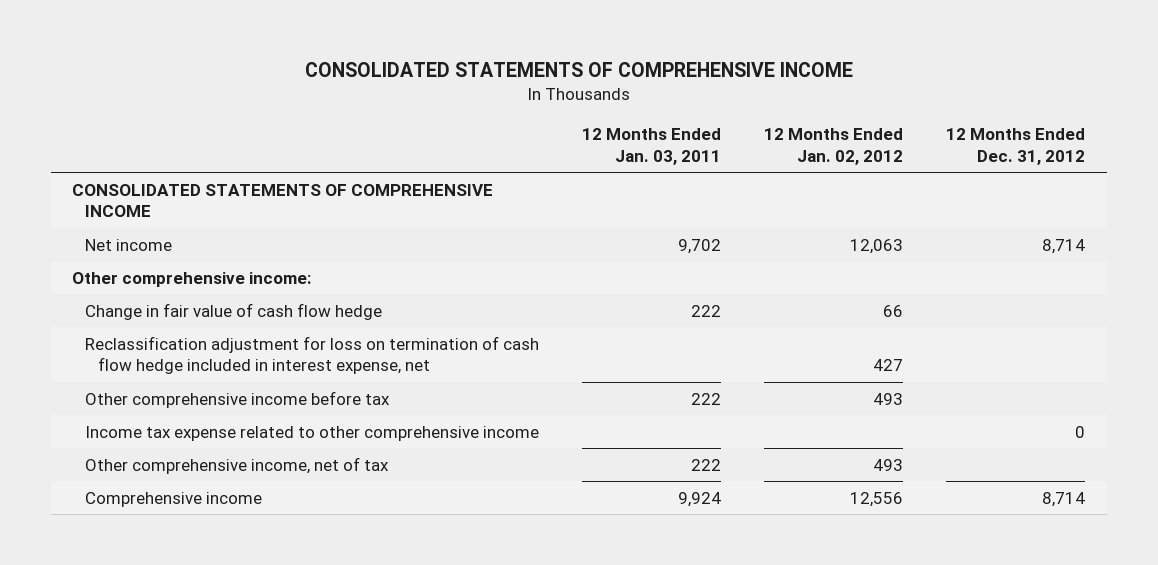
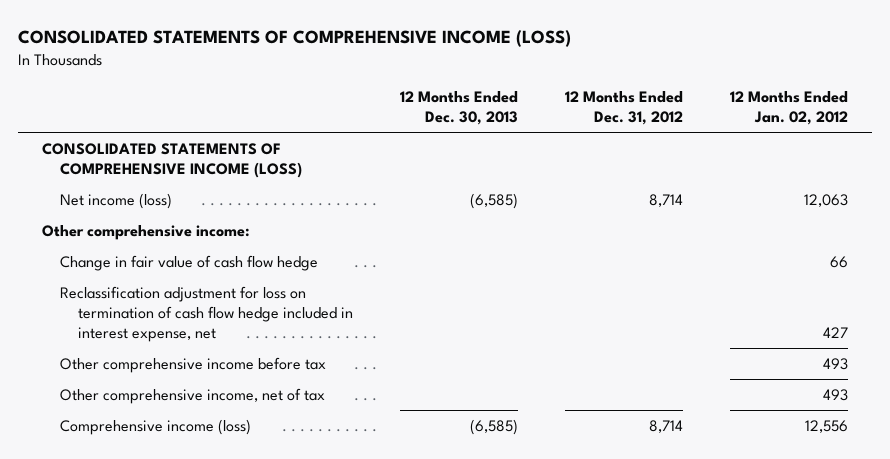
[304,62,853,78] CONSOLIDATED STATEMENTS OF COMPREHENSIVE INCOME -> [18,30,572,48] CONSOLIDATED STATEMENTS OF COMPREHENSIVE INCOME (LOSS)
[582,127,722,165] 12 Months Ended Jan. 03, 2011 -> none
none -> [400,90,519,125] 12 Months Ended Dec. 30, 2013
[72,183,494,218] CONSOLIDATED STATEMENTS OF COMPREHENSIVE INCOME -> [41,142,302,178] CONSOLIDATED STATEMENTS OF COMPREHENSIVE INCOME (LOSS)
[84,238,172,251] Net income -> [59,192,172,209] Net income (loss)
[84,425,539,441] Income tax expense related to other comprehensive income -> none
[84,491,262,507] Comprehensive income -> [59,418,251,435] Comprehensive income (loss)

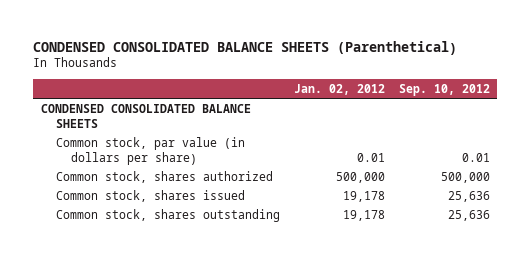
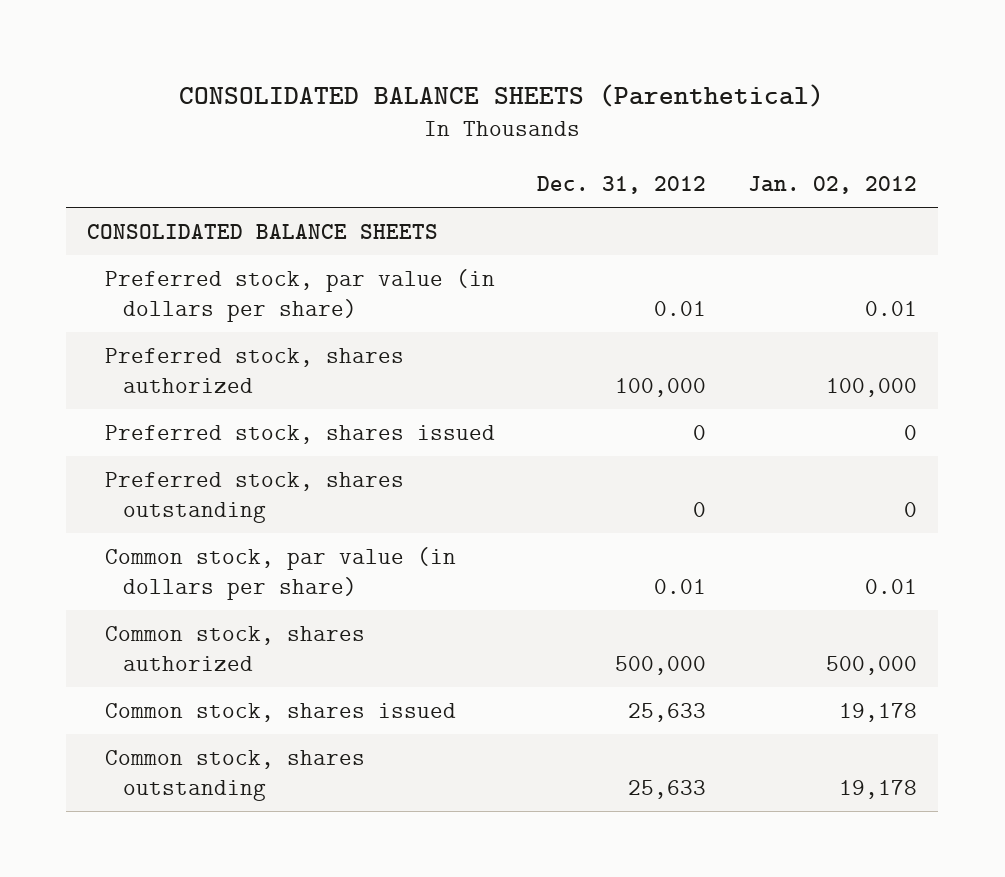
[33,40,458,55] CONDENSED CONSOLIDATED BALANCE SHEETS (Parenthetical) -> [179,83,825,107] CONSOLIDATED BALANCE SHEETS (Parenthetical)
[399,83,491,96] Sep. 10, 2012 -> none
none -> [537,175,707,194] Dec. 31, 2012
[40,103,251,128] CONDENSED CONSOLIDATED BALANCE SHEETS -> [87,224,439,240] CONSOLIDATED BALANCE SHEETS
none -> [105,269,496,322] Preferred stock, par value (in dollars per share)
none -> [105,348,405,393] Preferred stock, shares authorized
none -> [105,425,496,445] Preferred stock, shares issued
none -> [105,472,405,523] Preferred stock, shares outstanding

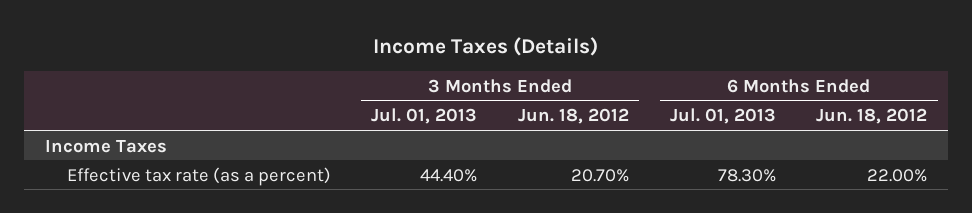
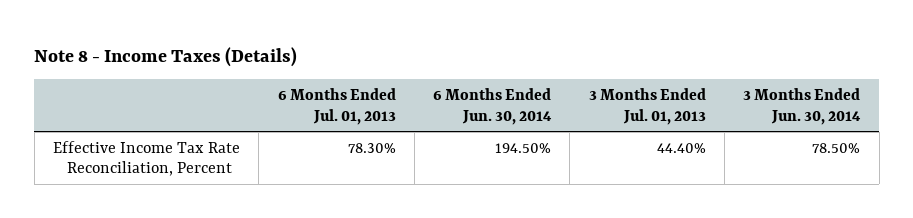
[372,36,598,56] Income Taxes (Details) -> [34,46,298,67] Note 8 - Income Taxes (Details)
[518,108,630,125] Jun. 18, 2012 -> none
[816,108,928,125] Jun. 18, 2012 -> none
none -> [433,88,553,125] 6 Months Ended Jun. 30, 2014
none -> [743,88,862,125] 3 Months Ended Jun. 30, 2014
[44,139,167,153] Income Taxes -> none
[66,166,331,186] Effective tax rate (as a percent) -> [52,140,240,177] Effective Income Tax Rate Reconciliation, Percent

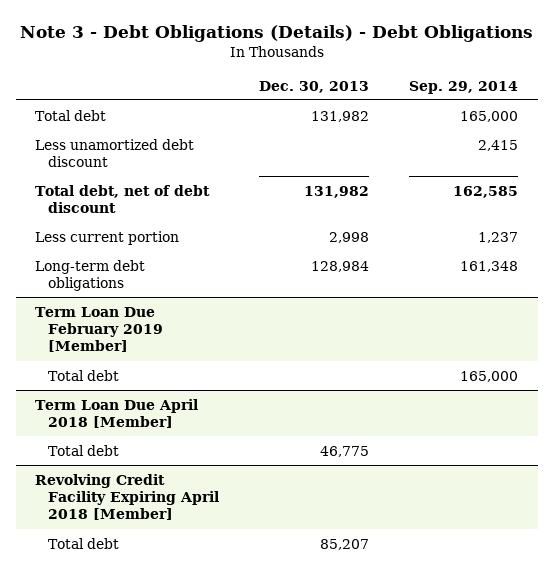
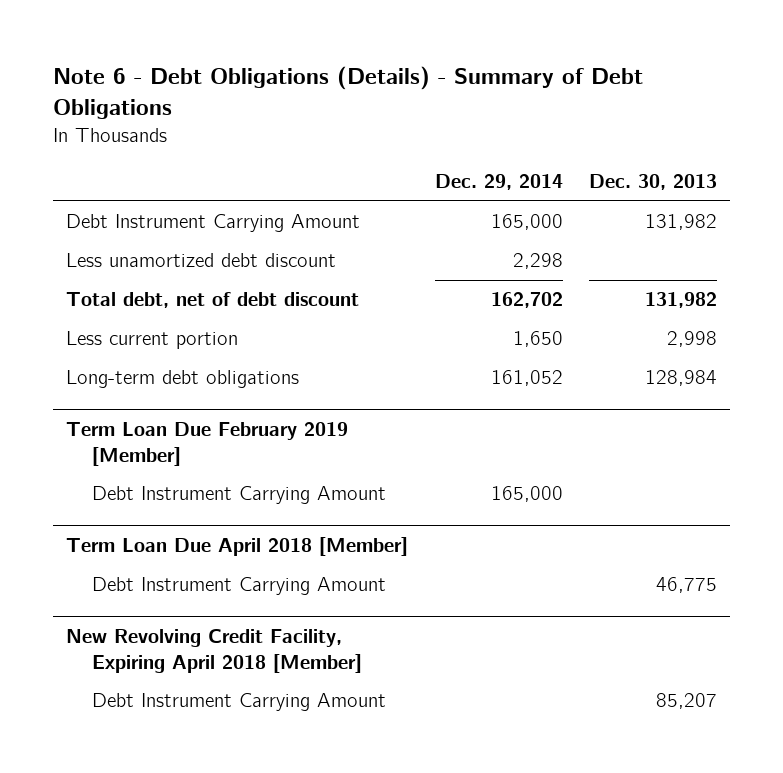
[19,24,533,42] Note 3 - Debt Obligations (Details) - Debt Obligations -> [53,66,644,119] Note 6 - Debt Obligations (Details) - Summary of Debt Obligations
[408,80,518,94] Sep. 29, 2014 -> none
none -> [434,173,563,190] Dec. 29, 2014
[35,109,107,121] Total debt -> [66,214,361,233] Debt Instrument Carrying Amount
[47,369,119,381] Total debt -> [91,486,386,505] Debt Instrument Carrying Amount
[47,444,119,456] Total debt -> [91,577,386,596] Debt Instrument Carrying Amount
[35,473,219,521] Revolving Credit Facility Expiring April 2018 [Member] -> [66,629,362,673] New Revolving Credit Facility, Expiring April 2018 [Member]
[47,537,119,549] Total debt -> [91,693,386,712] Debt Instrument Carrying Amount

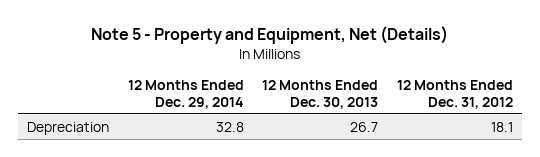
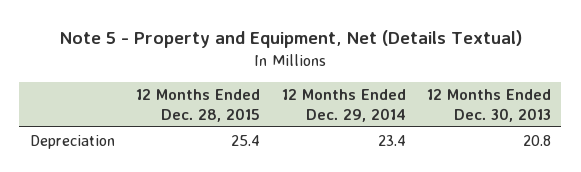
[91,25,449,44] Note 5 - Property and Equipment, Net (Details) -> [59,30,523,49] Note 5 - Property and Equipment, Net (Details Textual)
[396,79,513,109] 12 Months Ended Dec. 31, 2012 -> none
none -> [136,89,261,122] 12 Months Ended Dec. 28, 2015
[215,121,244,132] 32.8 -> [377,135,406,147] 23.4
[350,121,379,132] 26.7 -> [522,135,551,147] 20.8

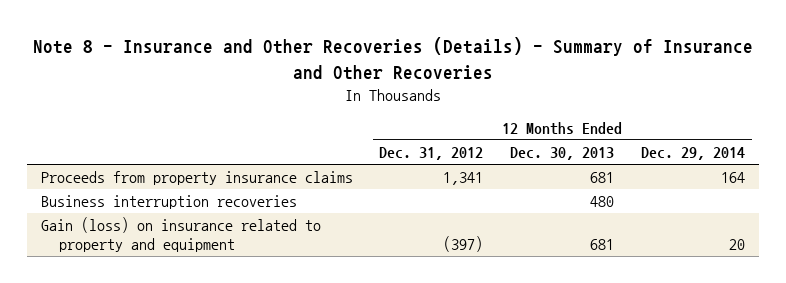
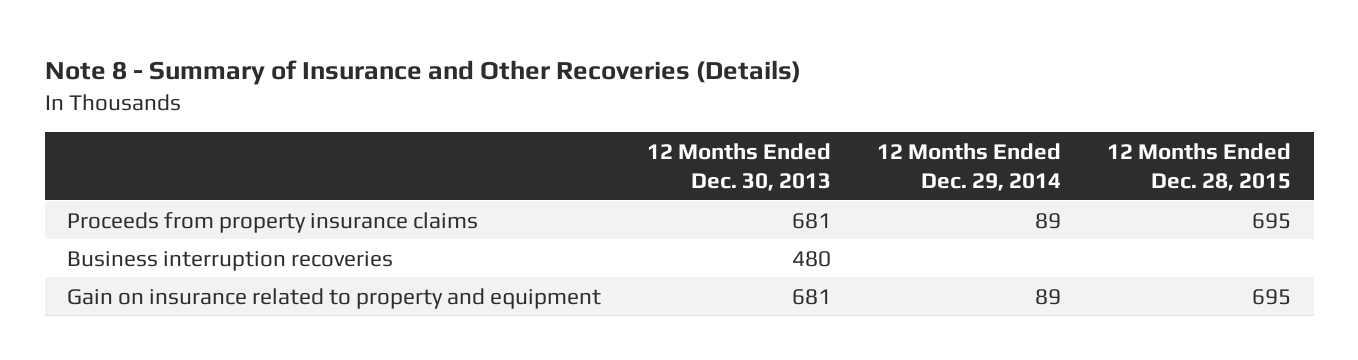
[32,37,753,80] Note 8 - Insurance and Other Recoveries (Details) - Summary of Insurance and Other Recoveries -> [44,60,801,86] Note 8 - Summary of Insurance and Other Recoveries (Details)
[379,147,484,161] Dec. 31, 2012 -> none
none -> [1106,142,1291,191] 12 Months Ended Dec. 28, 2015
[721,172,746,184] 164 -> [1035,212,1062,229] 89
[40,217,321,253] Gain (loss) on insurance related to property and equipment -> [67,287,602,309] Gain on insurance related to property and equipment
[729,239,746,251] 20 -> [1035,288,1062,305] 89

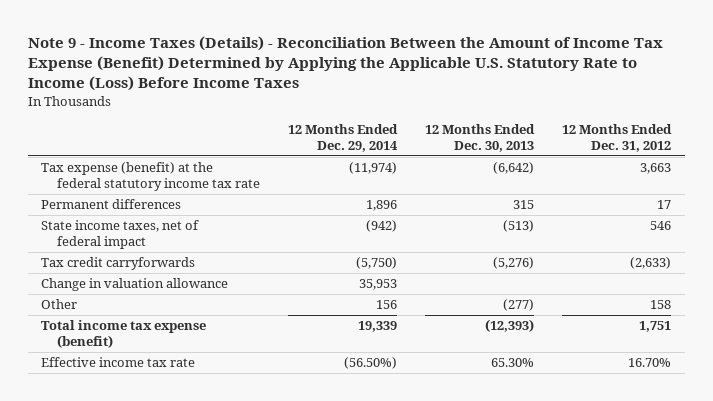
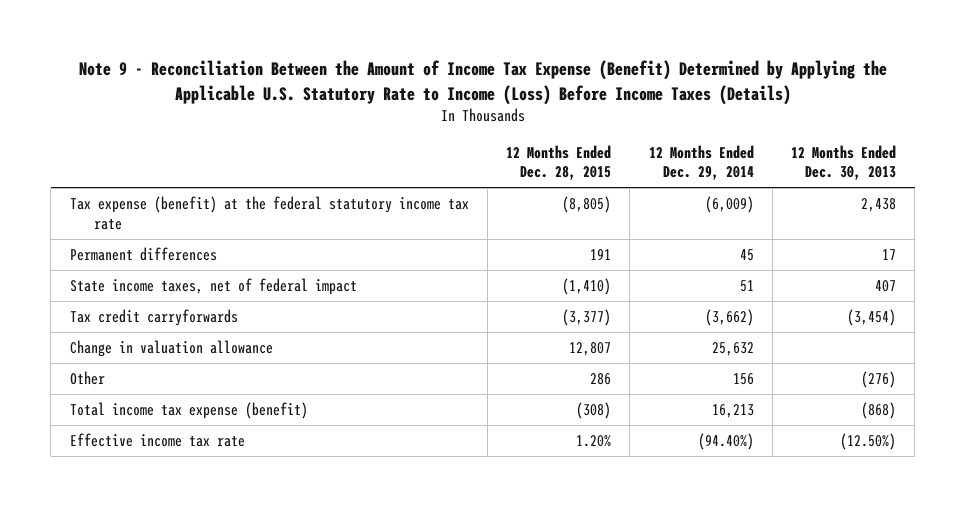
[27,35,663,92] Note 9 - Income Taxes (Details) - Reconciliation Between the Amount of Income Tax Expense (Benefit) Determined by Applying the Applicable U.S. Statutory Rate to Income (Loss) Before Income Taxes -> [78,60,887,105] Note 9 - Reconciliation Between the Amount of Income Tax Expense (Benefit) Determined by Applying the Applicable U.S. Statutory Rate to Income (Loss) Before Income Taxes (Details)
[562,124,673,152] 12 Months Ended Dec. 31, 2012 -> none
none -> [506,144,612,181] 12 Months Ended Dec. 28, 2015
[349,162,398,175] (11,974) -> [704,196,754,214] (6,009)
[493,162,535,175] (6,642) -> [861,198,897,213] 2,438
[366,200,398,212] 1,896 -> [739,249,754,262] 45
[513,200,535,210] 315 -> [882,249,897,261] 17
[366,220,398,233] (942) -> [739,280,754,293] 51
[503,220,535,233] (513) -> [875,280,897,293] 407
[356,257,398,270] (5,750) -> [704,309,754,327] (3,662)
[493,257,535,270] (5,276) -> [847,309,897,327] (3,454)
[359,279,398,291] 35,953 -> [711,342,754,357] 25,632
[503,299,535,312] (277) -> [861,371,897,389] (276)
[358,321,398,333] 19,339 -> [711,404,754,419] 16,213
[485,319,535,333] (12,393) -> [861,402,897,420] (868)
[344,357,398,370] (56.50%) -> [697,433,754,451] (94.40%)
[491,358,535,368] 65.30% -> [840,433,897,451] (12.50%)

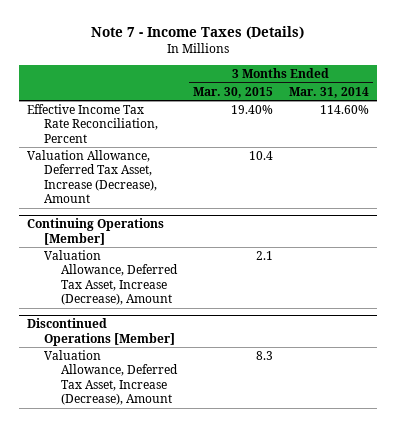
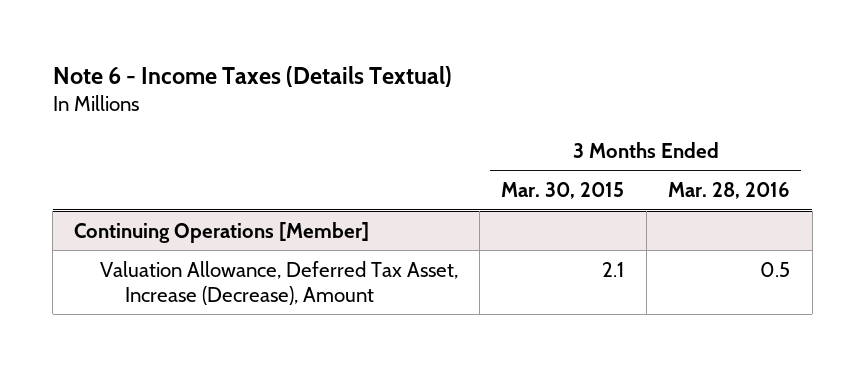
[90,25,304,39] Note 7 - Income Taxes (Details) -> [52,66,452,88] Note 6 - Income Taxes (Details Textual)
[289,86,370,98] Mar. 31, 2014 -> none
none -> [668,182,791,200] Mar. 28, 2016
[26,104,158,143] Effective Income Tax Rate Reconciliation, Percent -> none
[26,150,157,203] Valuation Allowance, Deferred Tax Asset, Increase (Decrease), Amount -> none
[26,318,175,346] Discontinued Operations [Member] -> none
[43,350,179,405] Valuation Allowance, Deferred Tax Asset, Increase (Decrease), Amount -> none

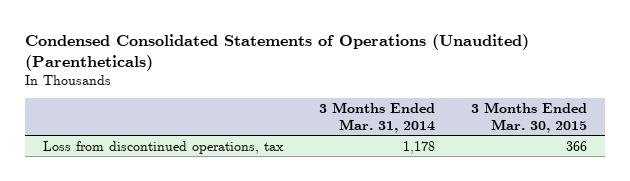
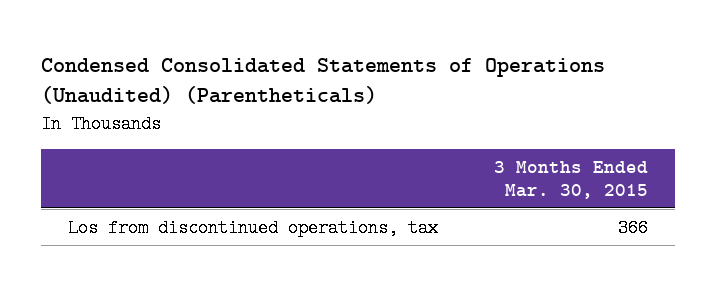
[318,101,435,133] 3 Months Ended Mar. 31, 2014 -> none
[42,140,284,154] Loss from discontinued operations, tax -> [68,218,439,237] Los from discontinued operations, tax

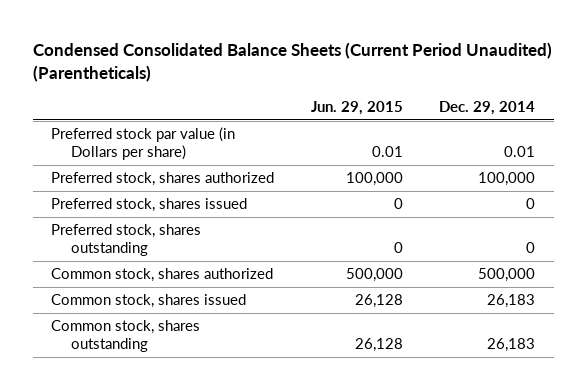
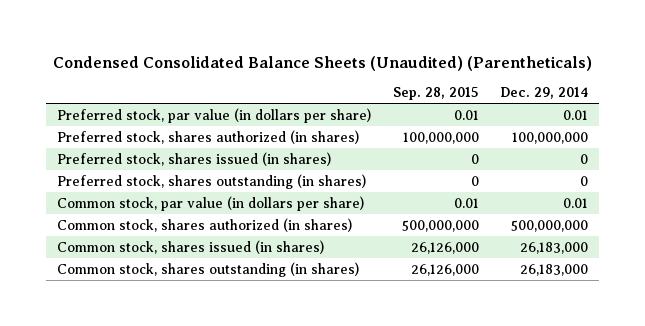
[32,41,552,82] Condensed Consolidated Balance Sheets (Current Period Unaudited) (Parentheticals) -> [52,55,592,71] Condensed Consolidated Balance Sheets (Unaudited) (Parentheticals)
[310,101,403,116] Jun. 29, 2015 -> none
none -> [392,87,479,101] Sep. 28, 2015
[51,127,236,161] Preferred stock par value (in Dollars per share) -> [56,107,371,123] Preferred stock, par value (in dollars per share)
[51,172,275,187] Preferred stock, shares authorized -> [56,129,359,144] Preferred stock, shares authorized (in shares)
[478,172,536,187] 100,000 -> [512,131,589,144] 100,000,000
[51,198,248,213] Preferred stock, shares issued -> [56,151,331,166] Preferred stock, shares issued (in shares)
[51,224,202,257] Preferred stock, shares outstanding -> [56,173,366,189] Preferred stock, shares outstanding (in shares)
none -> [56,195,364,211] Common stock, par value (in dollars per share)
[51,268,274,283] Common stock, shares authorized -> [56,217,352,232] Common stock, shares authorized (in shares)
[478,268,536,283] 500,000 -> [511,219,589,232] 500,000,000
[51,294,247,309] Common stock, shares issued -> [56,239,324,254] Common stock, shares issued (in shares)
[487,294,536,309] 26,183 -> [520,241,589,254] 26,183,000
[51,320,201,353] Common stock, shares outstanding -> [56,261,359,277] Common stock, shares outstanding (in shares)
[487,338,536,353] 26,183 -> [520,263,589,276] 26,183,000

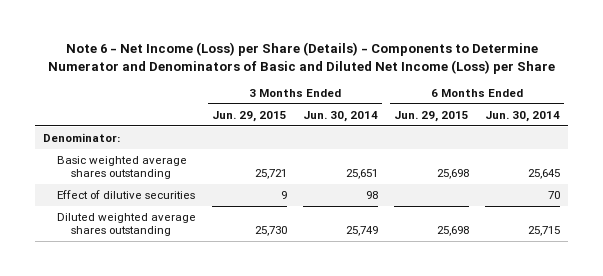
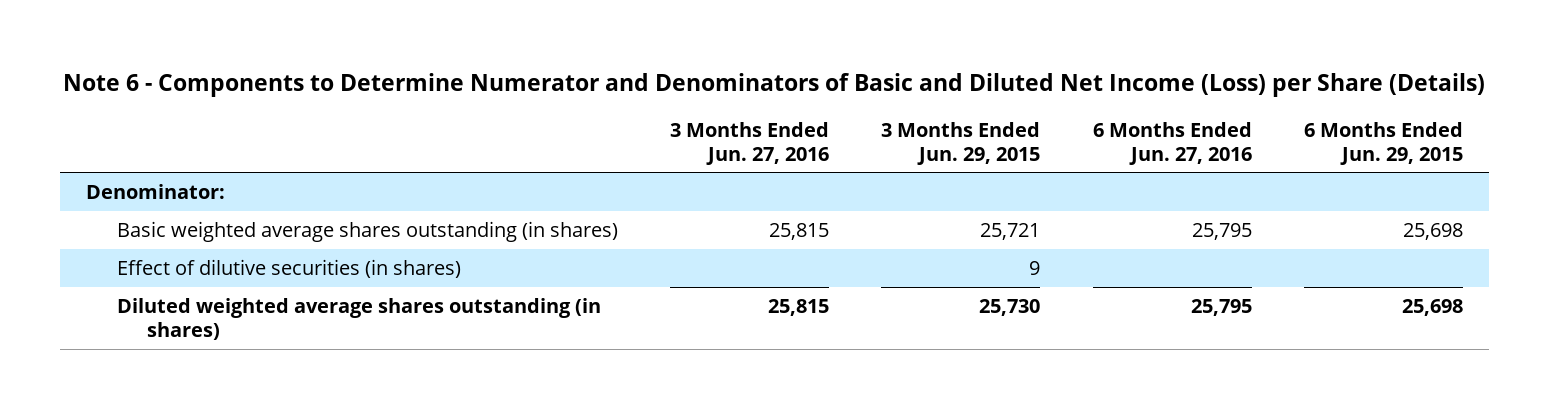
[47,42,555,74] Note 6 - Net Income (Loss) per Share (Details) - Components to Determine Numerator and Denominators of Basic and Diluted Net Income (Loss) per Share -> [63,72,1486,97] Note 6 - Components to Determine Numerator and Denominators of Basic and Diluted Net Income (Loss) per Share (Details)
[303,110,379,122] Jun. 30, 2014 -> none
[484,110,560,122] Jun. 30, 2014 -> none
none -> [669,121,829,165] 3 Months Ended Jun. 27, 2016
none -> [1092,121,1252,165] 6 Months Ended Jun. 27, 2016
[57,155,188,180] Basic weighted average shares outstanding -> [116,220,618,242] Basic weighted average shares outstanding (in shares)
[57,189,196,199] Effect of dilutive securities -> [116,258,461,278] Effect of dilutive securities (in shares)
[57,212,197,237] Diluted weighted average shares outstanding -> [116,297,601,340] Diluted weighted average shares outstanding (in shares)

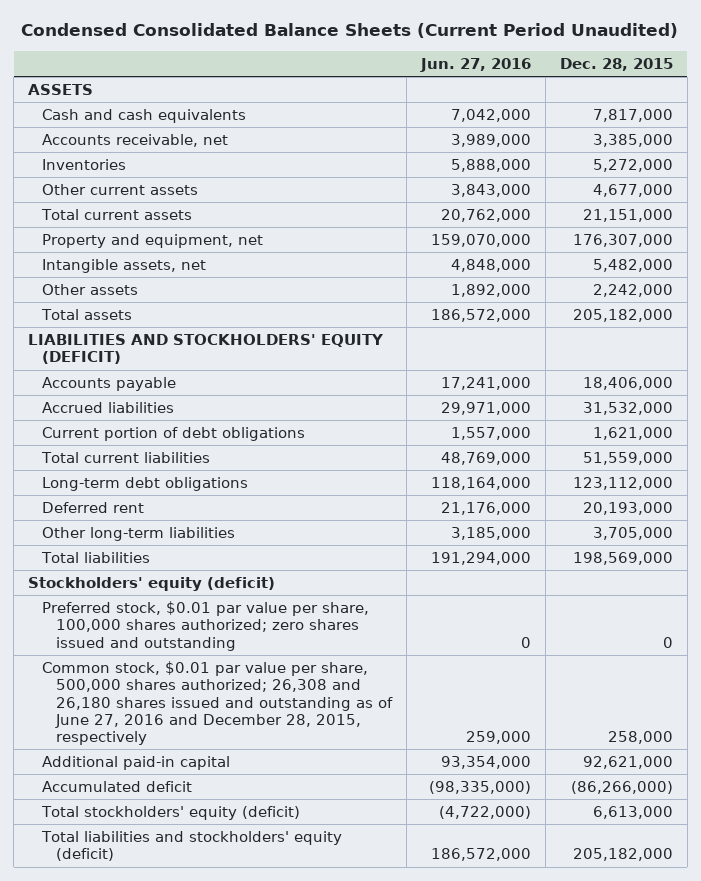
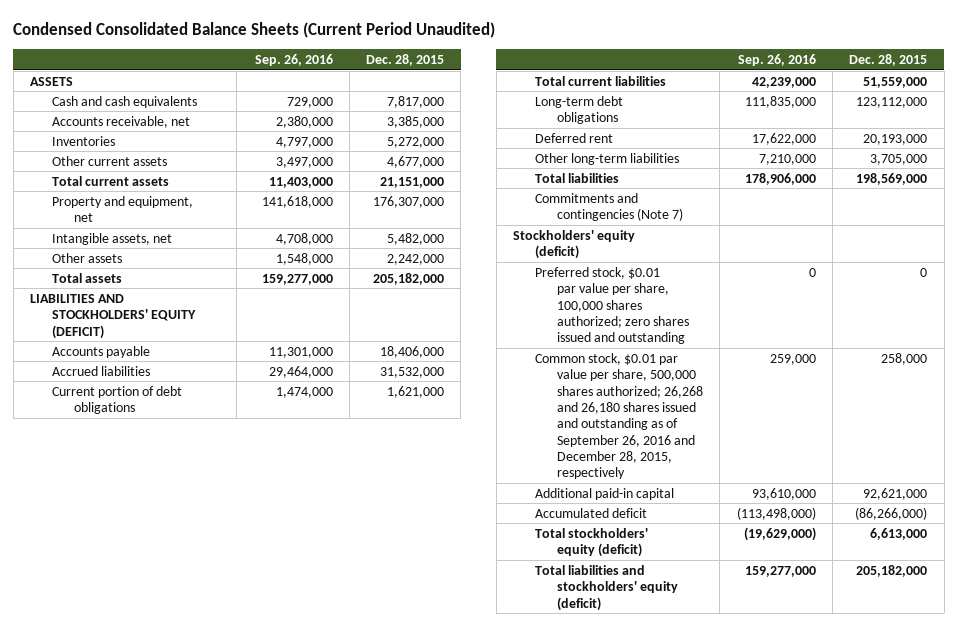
[420,58,532,73] Jun. 27, 2016 -> none
none -> [254,53,333,66] Sep. 26, 2016
none -> [535,192,684,222] Commitments and contingencies (Note 7)
[42,661,394,746] Common stock, $0.01 par value per share, 500,000 shares authorized; 26,308 and 26,180 shares issued and outstanding as of June 27, 2016 and December 28, 2015, respectively -> [535,352,704,480] Common stock, $0.01 par value per share, 500,000 shares authorized; 26,268 and 26,180 shares issued and outstanding as of September 26, 2016 and December 28, 2015, respectively

